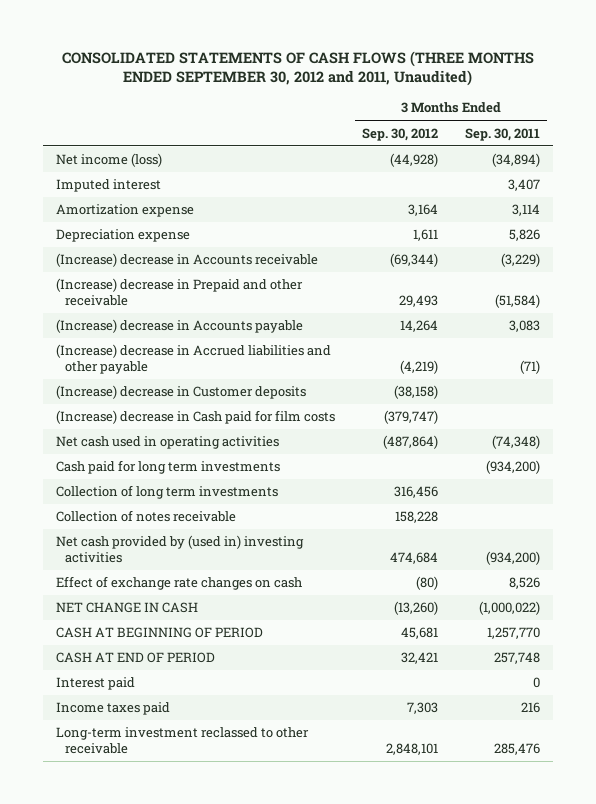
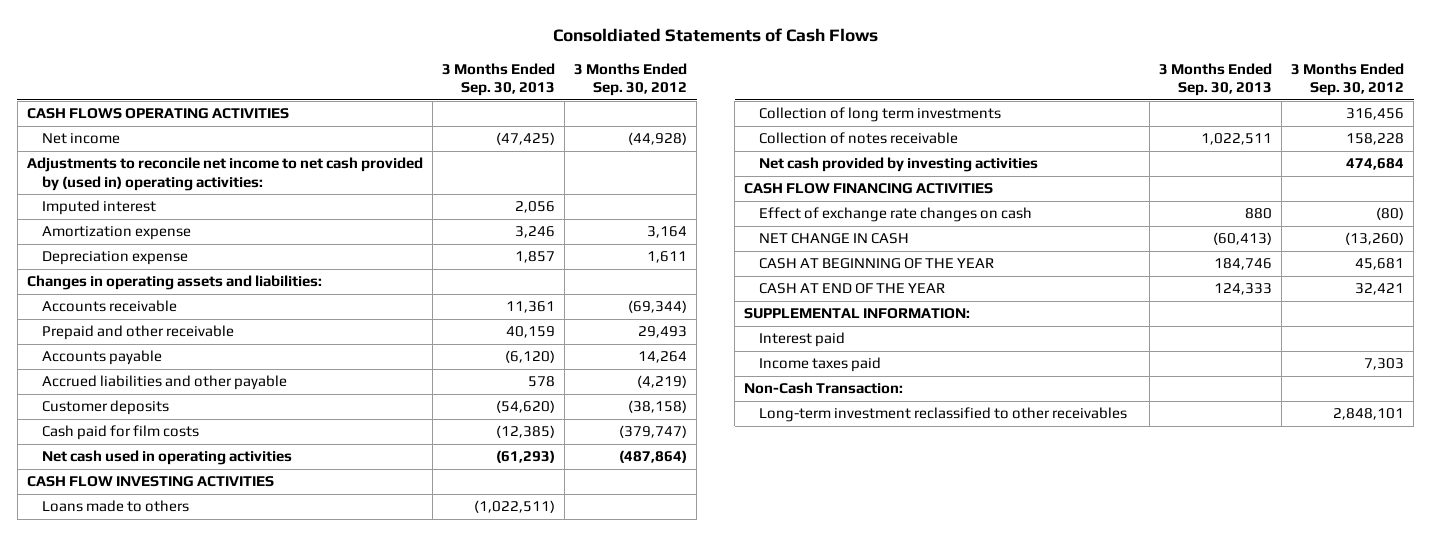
[61,50,534,87] CONSOLIDATED STATEMENTS OF CASH FLOWS (THREE MONTHS ENDED SEPTEMBER 30, 2012 and 2011, Unaudited) -> [552,28,878,43] Consoldiated Statements of Cash Flows
[464,127,540,141] Sep. 30, 2011 -> none
none -> [442,62,556,97] 3 Months Ended Sep. 30, 2013
none -> [26,108,289,120] CASH FLOWS OPERATING ACTIVITIES
[56,153,163,168] Net income (loss) -> [41,133,120,145] Net income
none -> [26,157,423,191] Adjustments to reconcile net income to net cash provided by (used in) operating activities:
none -> [26,275,322,291] Changes in operating assets and liabilities:
[56,253,319,268] (Increase) decrease in Accounts receivable -> [41,300,177,313] Accounts receivable
[56,278,304,306] (Increase) decrease in Prepaid and other receivable -> [41,325,234,341] Prepaid and other receivable
[56,319,304,334] (Increase) decrease in Accounts payable -> [41,350,162,366] Accounts payable
[56,344,332,374] (Increase) decrease in Accrued liabilities and other payable -> [41,375,287,391] Accrued liabilities and other payable
[56,385,307,400] (Increase) decrease in Customer deposits -> [41,400,169,416] Customer deposits
[56,410,336,425] (Increase) decrease in Cash paid for film costs -> [41,425,199,441] Cash paid for film costs
[56,460,281,475] Cash paid for long term investments -> none
none -> [26,476,274,488] CASH FLOW INVESTING ACTIVITIES
none -> [41,500,189,513] Loans made to others
[56,535,305,563] Net cash provided by (used in) investing activities -> [758,157,1038,173] Net cash provided by investing activities
none -> [744,183,994,195] CASH FLOW FINANCING ACTIVITIES
[56,627,264,639] CASH AT BEGINNING OF PERIOD -> [758,258,994,270] CASH AT BEGINNING OF THE YEAR
[56,652,216,664] CASH AT END OF PERIOD -> [758,283,945,295] CASH AT END OF THE YEAR
none -> [744,308,971,320] SUPPLEMENTAL INFORMATION:
none -> [744,382,904,395] Non-Cash Transaction:
[56,727,310,754] Long-term investment reclassed to other receivable -> [758,407,1127,423] Long-term investment reclassified to other receivables

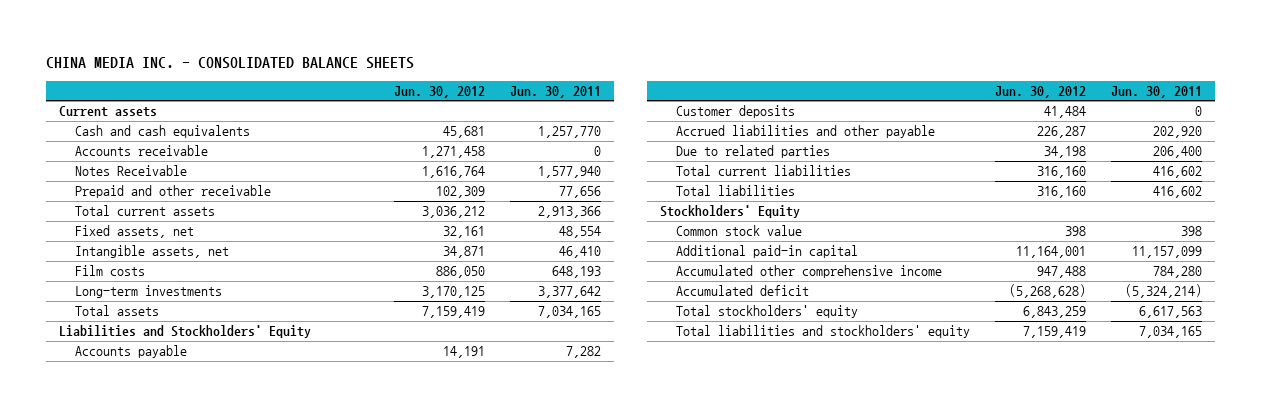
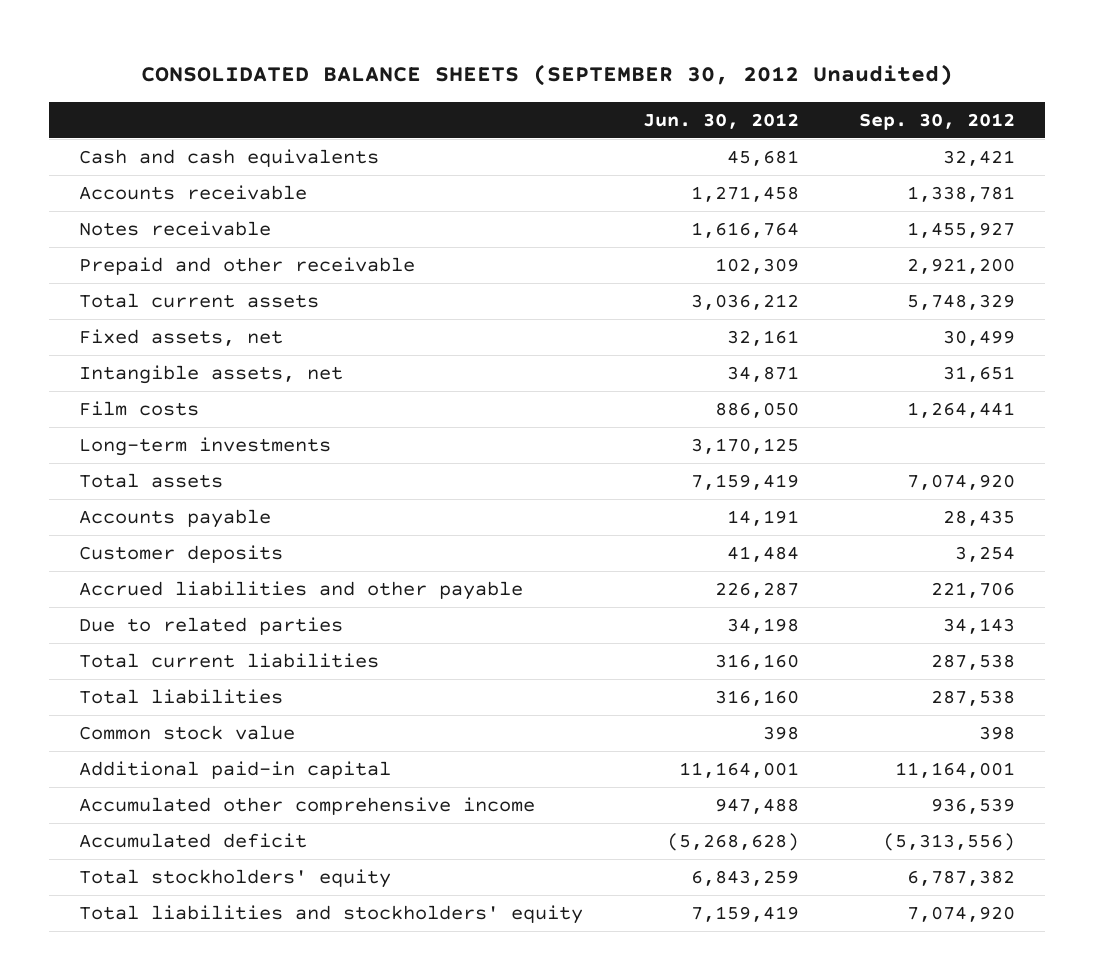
[46,56,415,69] CHINA MEDIA INC. - CONSOLIDATED BALANCE SHEETS -> [140,63,953,86] CONSOLIDATED BALANCE SHEETS (SEPTEMBER 30, 2012 Unaudited)
[509,85,601,98] Jun. 30, 2011 -> none
none -> [858,112,1015,130] Sep. 30, 2012
[58,106,157,118] Current assets -> none
[74,165,187,177] Notes Receivable -> [78,221,271,237] Notes receivable
[58,325,311,339] Liabilities and Stockholders' Equity -> none
[659,205,800,219] Stockholders' Equity -> none

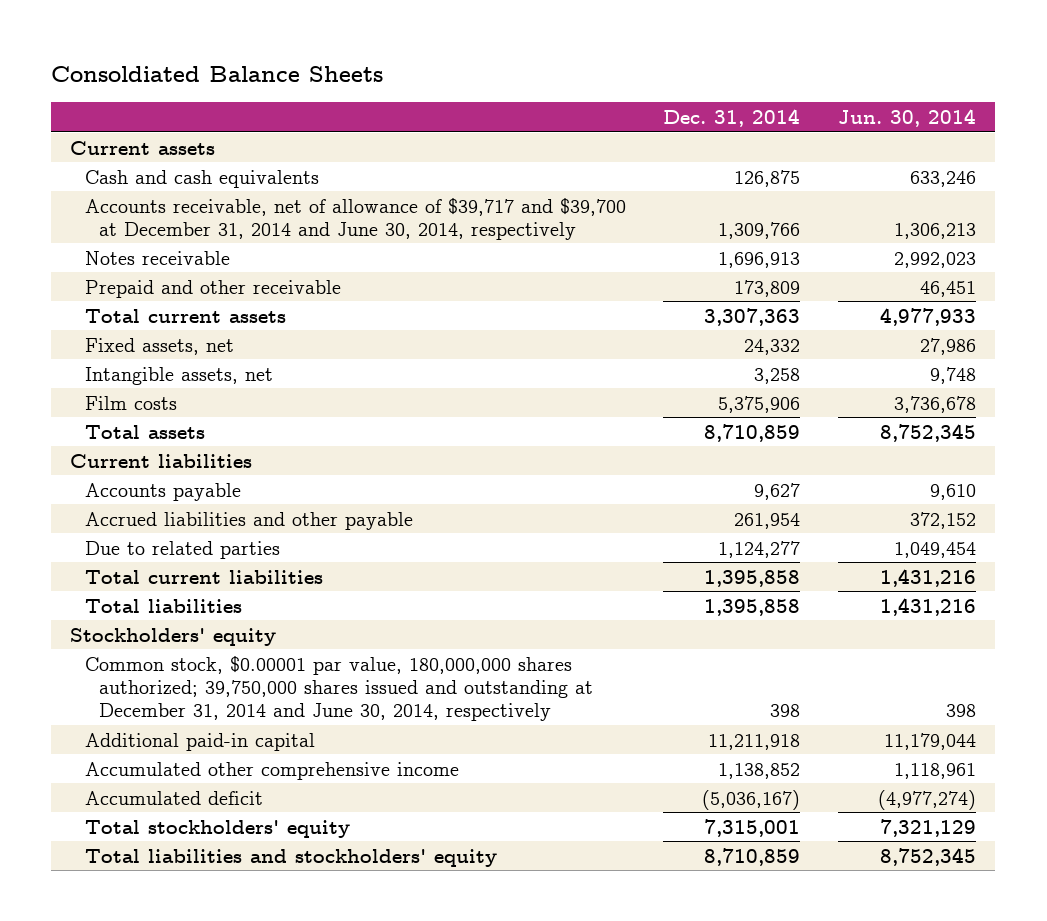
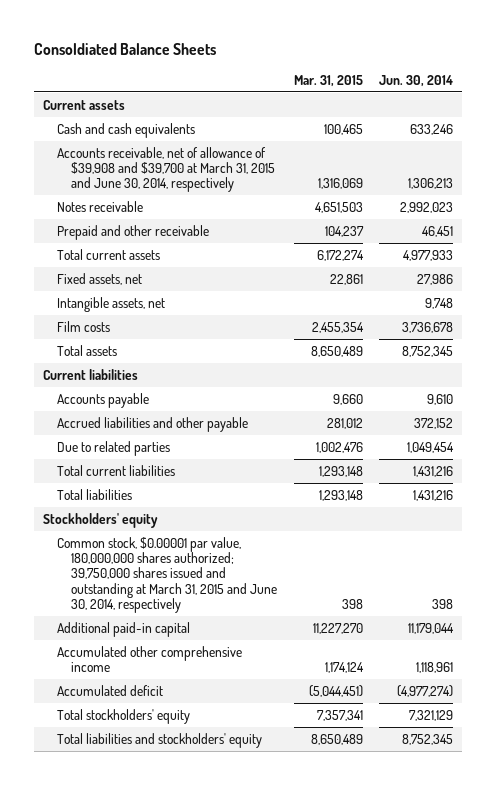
[663,108,801,127] Dec. 31, 2014 -> none
none -> [293,75,363,88] Mar. 31, 2015
[84,197,626,240] Accounts receivable, net of allowance of $39,717 and $39,700 at December 31, 2014 and June 30, 2014, respectively -> [56,146,276,193] Accounts receivable, net of allowance of $39,908 and $39,700 at March 31, 2015 and June 30, 2014, respectively
[84,655,594,721] Common stock, $0.00001 par value, 180,000,000 shares authorized; 39,750,000 shares issued and outstanding at December 31, 2014 and June 30, 2014, respectively -> [56,536,278,613] Common stock, $0.00001 par value, 180,000,000 shares authorized; 39,750,000 shares issued and outstanding at March 31, 2015 and June 30, 2014, respectively

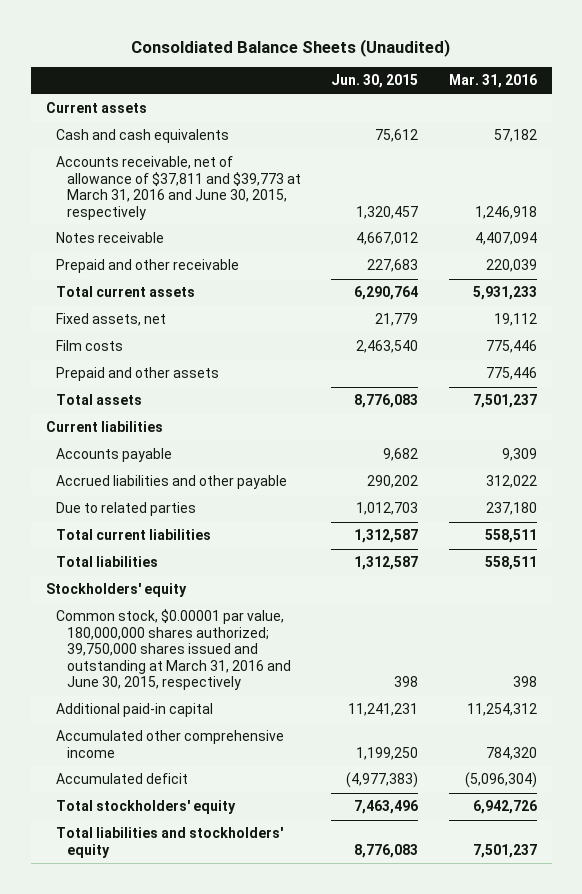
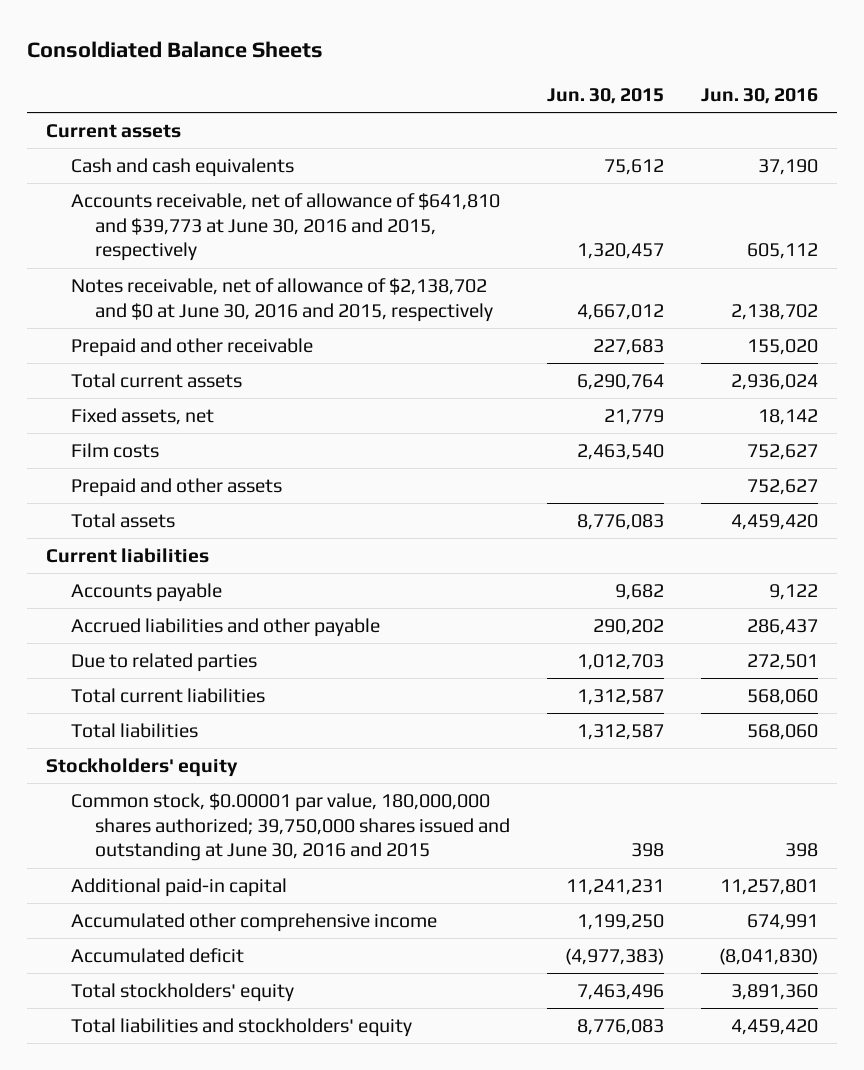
[131,38,451,57] Consoldiated Balance Sheets (Unaudited) -> [27,41,324,59] Consoldiated Balance Sheets
[448,74,537,89] Mar. 31, 2016 -> none
none -> [701,87,819,104] Jun. 30, 2016
[56,156,301,220] Accounts receivable, net of allowance of $37,811 and $39,773 at March 31, 2016 and June 30, 2015, respectively -> [70,193,500,262] Accounts receivable, net of allowance of $641,810 and $39,773 at June 30, 2016 and 2015, respectively
[56,232,165,244] Notes receivable -> [70,278,494,322] Notes receivable, net of allowance of $2,138,702 and $0 at June 30, 2016 and 2015, respectively
[56,609,291,691] Common stock, $0.00001 par value, 180,000,000 shares authorized; 39,750,000 shares issued and outstanding at March 31, 2016 and June 30, 2015, respectively -> [70,793,511,862] Common stock, $0.00001 par value, 180,000,000 shares authorized; 39,750,000 shares issued and outstanding at June 30, 2016 and 2015

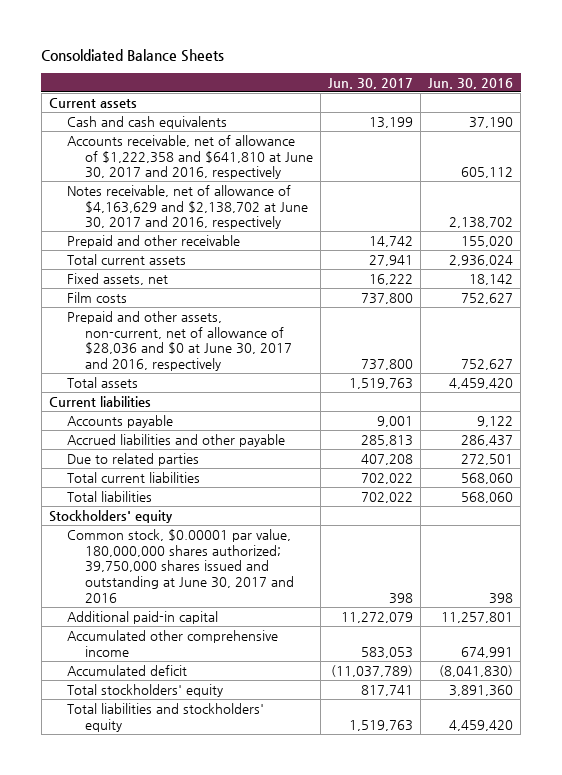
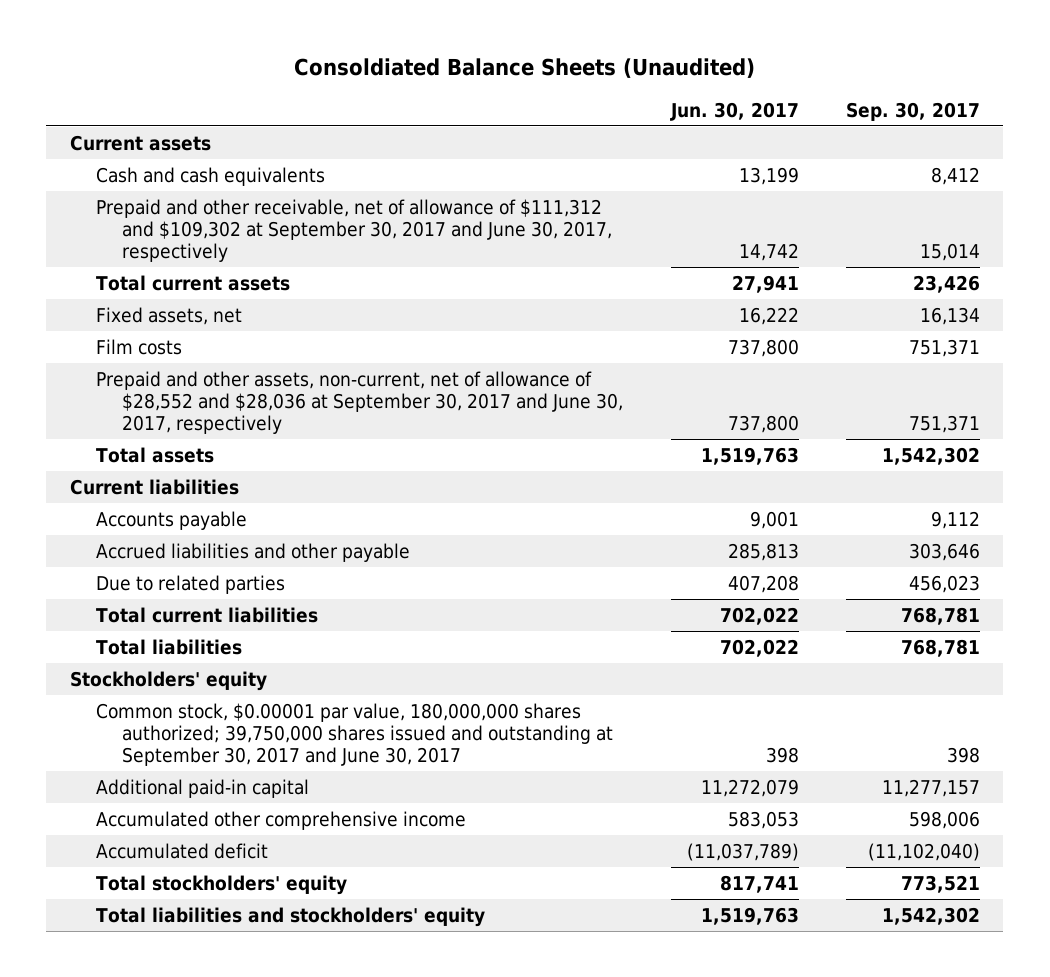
[41,49,225,63] Consoldiated Balance Sheets -> [293,58,755,79] Consoldiated Balance Sheets (Unaudited)
[428,77,514,89] Jun. 30, 2016 -> none
none -> [845,101,980,121] Sep. 30, 2017
[66,134,313,180] Accounts receivable, net of allowance of $1,222,358 and $641,810 at June 30, 2017 and 2016, respectively -> none
[66,184,308,230] Notes receivable, net of allowance of $4,163,629 and $2,138,702 at June 30, 2017 and 2016, respectively -> none
[66,234,240,248] Prepaid and other receivable -> [96,198,613,263] Prepaid and other receivable, net of allowance of $111,312 and $109,302 at September 30, 2017 and June 30, 2017, respectively
[66,310,292,371] Prepaid and other assets, non-current, net of allowance of $28,036 and $0 at June 30, 2017 and 2016, respectively -> [96,370,624,435] Prepaid and other assets, non-current, net of allowance of $28,552 and $28,036 at September 30, 2017 and June 30, 2017, respectively
[66,528,294,603] Common stock, $0.00001 par value, 180,000,000 shares authorized; 39,750,000 shares issued and outstanding at June 30, 2017 and 2016 -> [96,702,614,767] Common stock, $0.00001 par value, 180,000,000 shares authorized; 39,750,000 shares issued and outstanding at September 30, 2017 and June 30, 2017

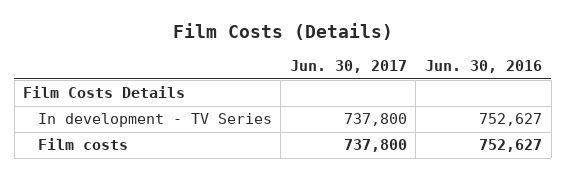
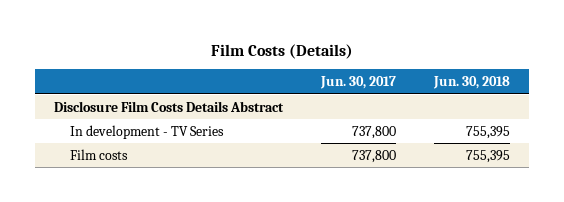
[424,60,542,74] Jun. 30, 2016 -> none
none -> [433,76,511,90] Jun. 30, 2018
[23,86,186,99] Film Costs Details -> [54,100,285,112] Disclosure Film Costs Details Abstract

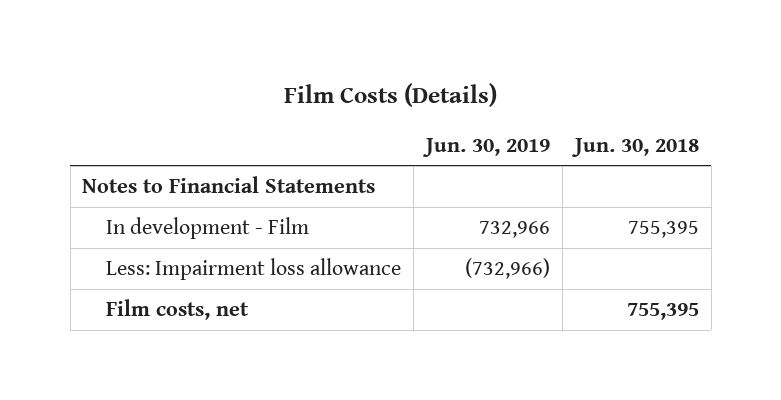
[320,76,397,90] Jun. 30, 2017 -> none
none -> [422,137,551,157] Jun. 30, 2019
[54,100,285,112] Disclosure Film Costs Details Abstract -> none
none -> [82,176,376,194] Notes to Financial Statements
[69,124,224,139] In development - TV Series -> [106,217,310,240] In development - Film
none -> [106,258,402,281] Less: Impairment loss allowance
[69,148,128,160] Film costs -> [106,299,250,321] Film costs, net

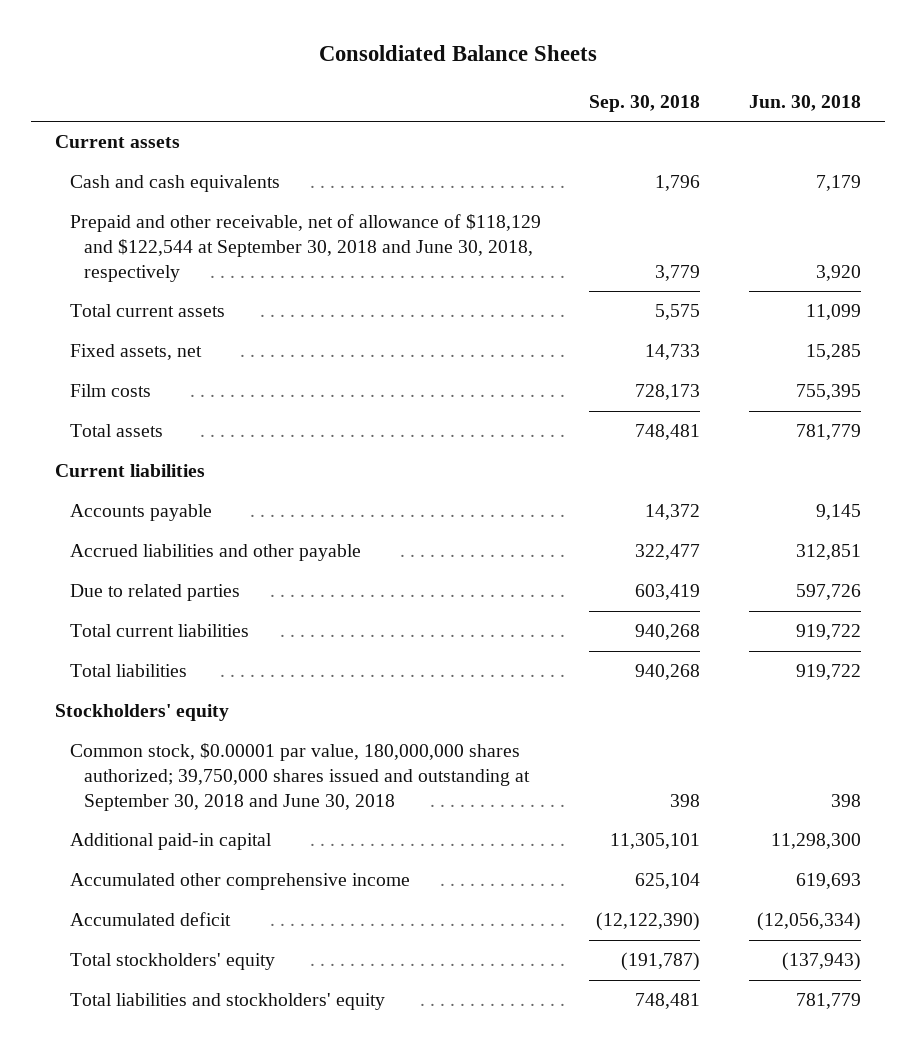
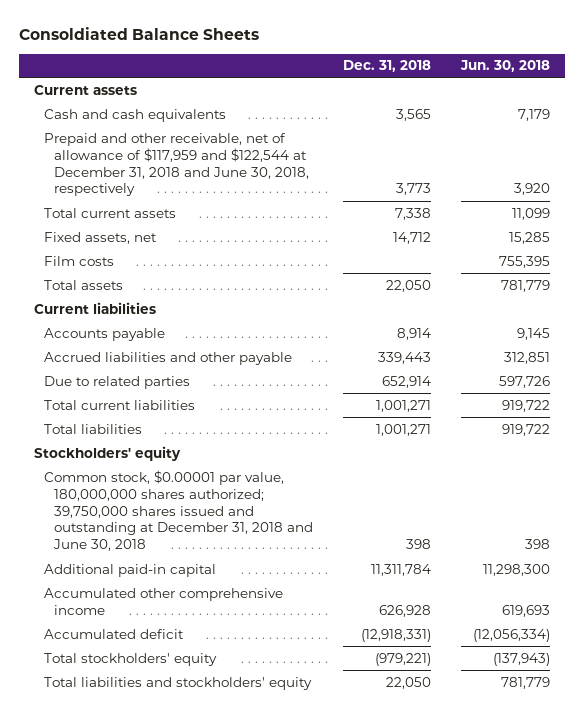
[589,94,701,112] Sep. 30, 2018 -> none
none -> [343,60,432,73] Dec. 31, 2018
[69,214,541,282] Prepaid and other receivable, net of allowance of $118,129 and $122,544 at September 30, 2018 and June 30, 2018, respectively -> [44,132,310,197] Prepaid and other receivable, net of allowance of $117,959 and $122,544 at December 31, 2018 and June 30, 2018, respectively
[69,743,531,811] Common stock, $0.00001 par value, 180,000,000 shares authorized; 39,750,000 shares issued and outstanding at September 30, 2018 and June 30, 2018 -> [44,469,314,552] Common stock, $0.00001 par value, 180,000,000 shares authorized; 39,750,000 shares issued and outstanding at December 31, 2018 and June 30, 2018

